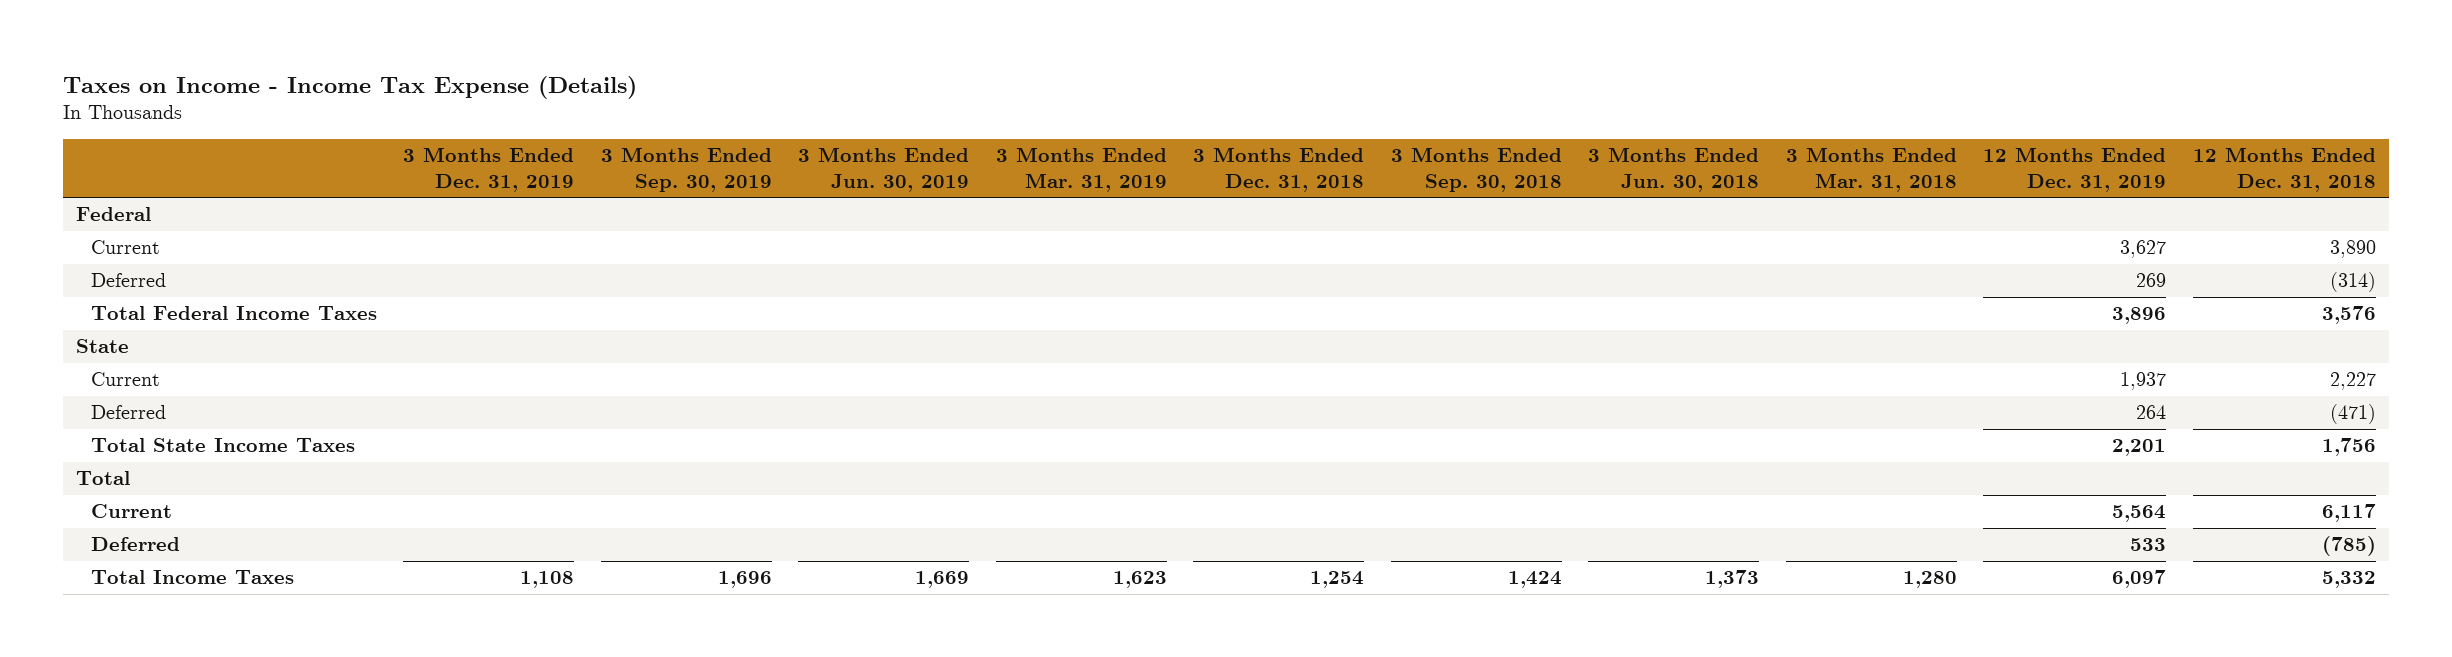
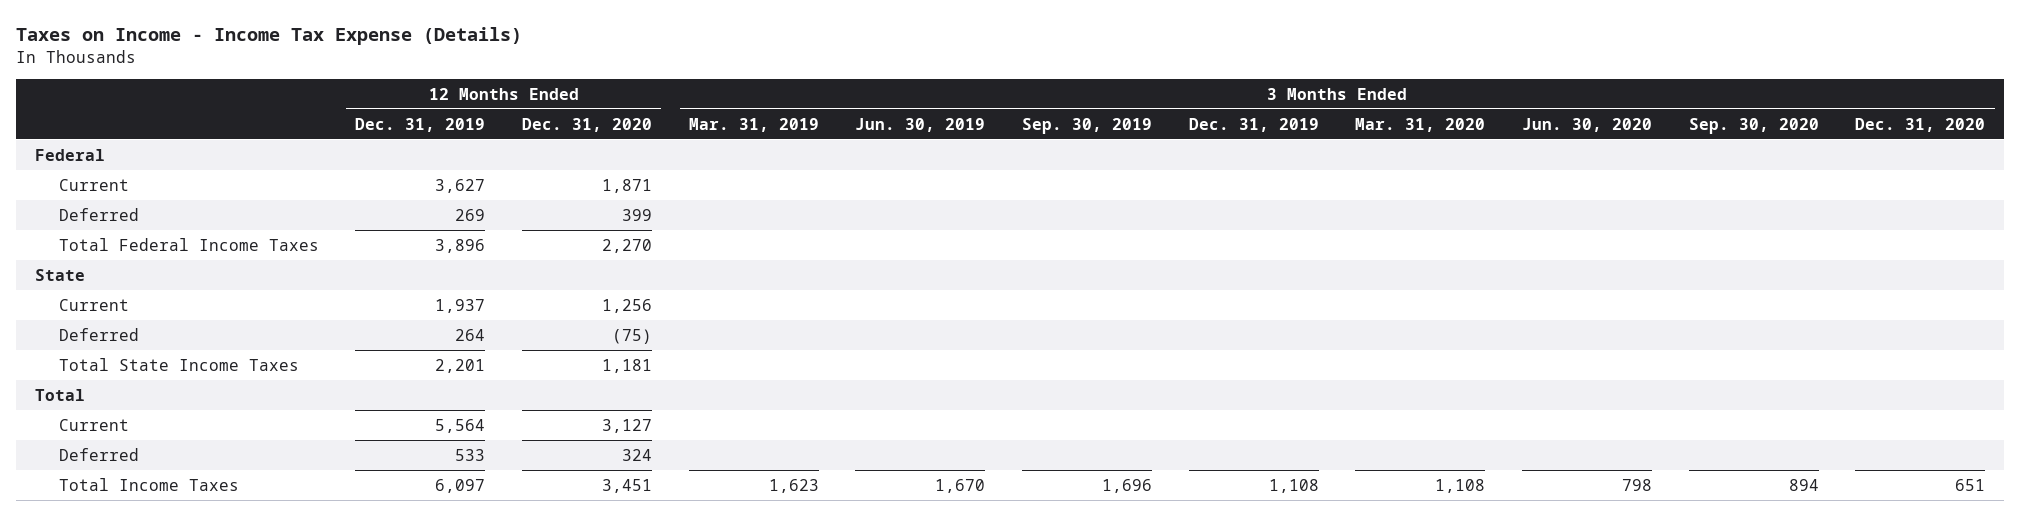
[1193,147,1365,192] 3 Months Ended Dec. 31, 2018 -> none
[1390,147,1562,192] 3 Months Ended Sep. 30, 2018 -> none
[1588,147,1760,192] 3 Months Ended Jun. 30, 2018 -> none
[1785,147,1957,192] 3 Months Ended Mar. 31, 2018 -> none
[2192,147,2376,192] 12 Months Ended Dec. 31, 2018 -> none
none -> [522,117,653,132] Dec. 31, 2020
none -> [1355,117,1486,132] Mar. 31, 2020
none -> [1522,117,1653,132] Jun. 30, 2020
none -> [1688,117,1819,134] Sep. 30, 2020
none -> [1855,117,1986,132] Dec. 31, 2020
[915,571,970,589] 1,669 -> [935,478,986,493] 1,670

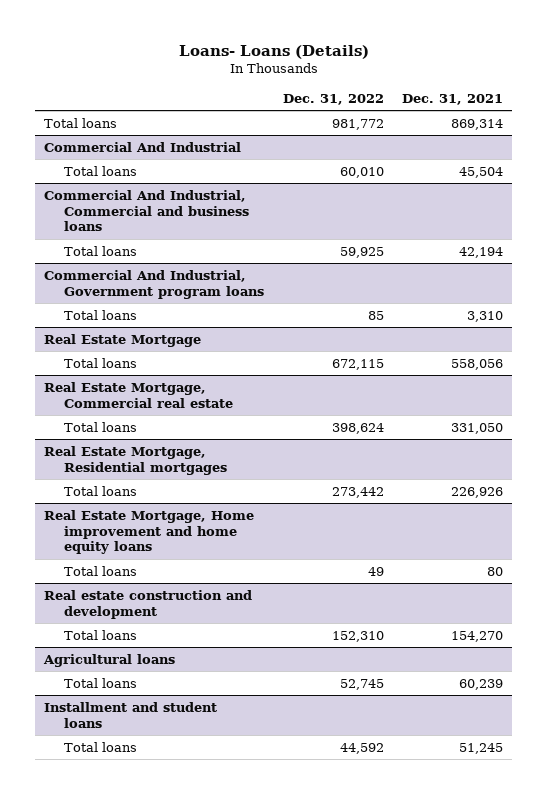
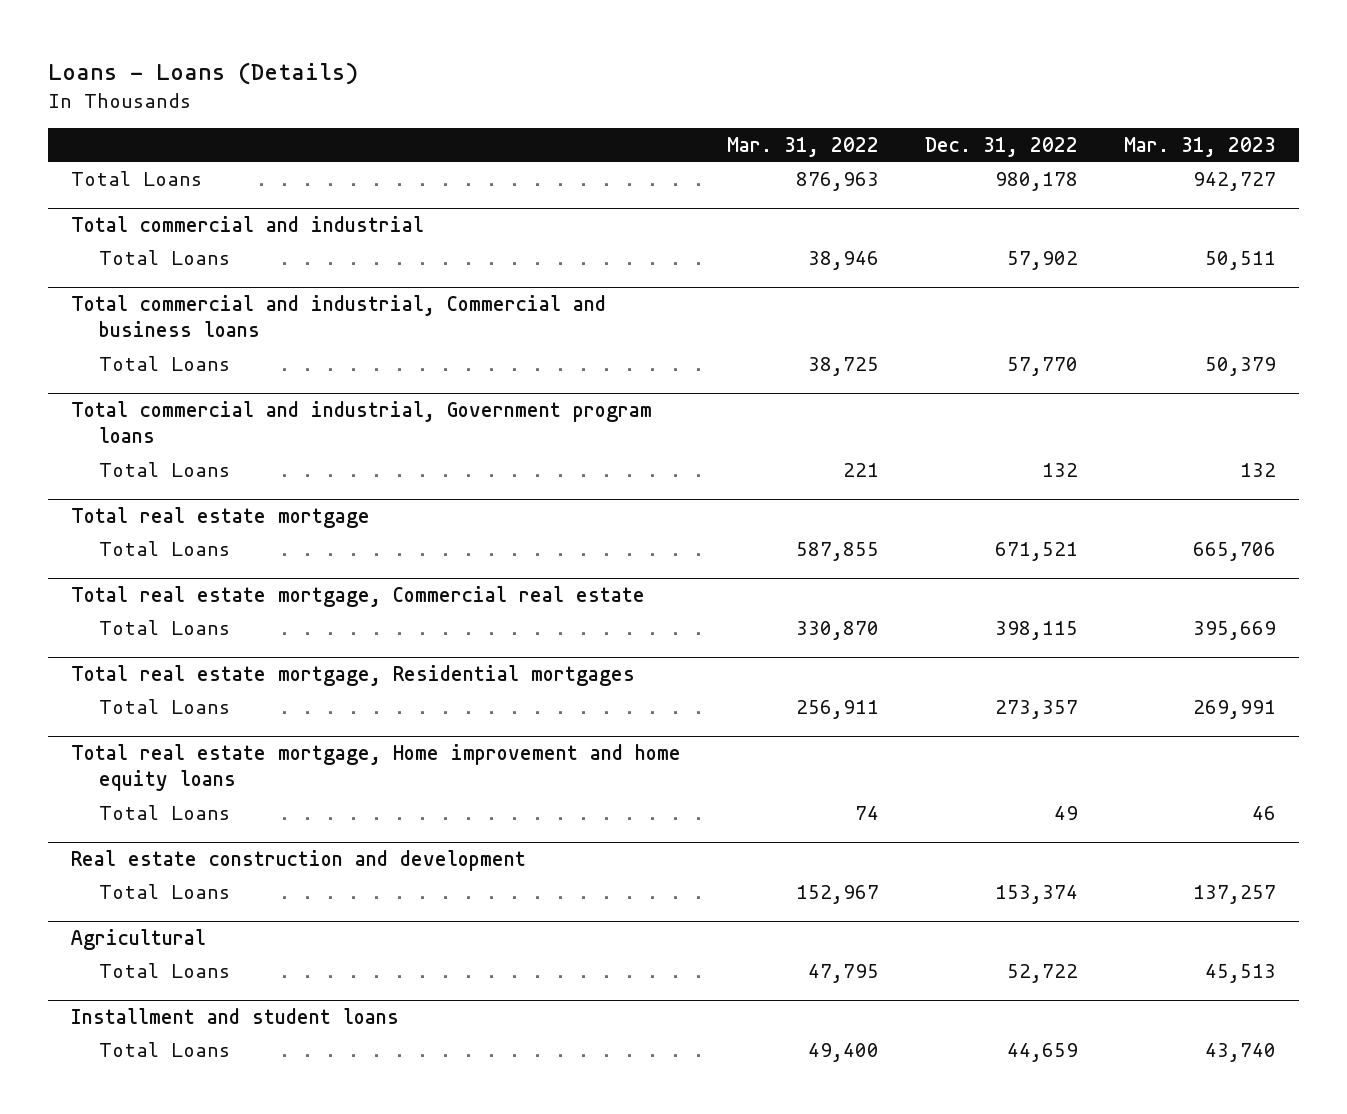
[178,44,369,59] Loans- Loans (Details) -> [48,62,359,86] Loans - Loans (Details)
[402,94,504,106] Dec. 31, 2021 -> none
none -> [727,136,880,157] Mar. 31, 2022
none -> [1123,136,1276,157] Mar. 31, 2023
[44,117,118,128] Total loans -> [71,170,203,186] Total Loans
[331,118,384,130] 981,772 -> [994,171,1078,191] 980,178
[44,141,242,152] Commercial And Industrial -> [71,215,425,232] Total commercial and industrial
[64,165,138,176] Total loans -> [98,249,230,265] Total Loans
[339,166,384,178] 60,010 -> [1006,250,1078,270] 57,902
[44,189,250,232] Commercial And Industrial, Commercial and business loans -> [71,294,607,338] Total commercial and industrial, Commercial and business loans
[64,245,138,256] Total loans -> [98,355,230,371] Total Loans
[339,246,384,258] 59,925 -> [1006,356,1078,376] 57,770
[44,269,265,299] Commercial And Industrial, Government program loans -> [71,400,653,444] Total commercial and industrial, Government program loans
[64,309,138,320] Total loans -> [98,461,230,477] Total Loans
[367,310,384,320] 85 -> [1041,462,1078,477] 132
[44,333,202,347] Real Estate Mortgage -> [71,506,371,528] Total real estate mortgage
[64,357,138,368] Total loans -> [98,540,230,556] Total Loans
[331,358,384,370] 672,115 -> [994,541,1078,561] 671,521
[44,381,234,408] Real Estate Mortgage, Commercial real estate -> [71,585,646,607] Total real estate mortgage, Commercial real estate
[64,421,138,432] Total loans -> [98,619,230,635] Total Loans
[331,422,384,434] 398,624 -> [994,620,1078,640] 398,115
[44,445,228,475] Real Estate Mortgage, Residential mortgages -> [71,664,636,686] Total real estate mortgage, Residential mortgages
[64,485,138,496] Total loans -> [98,698,230,714] Total Loans
[331,486,384,498] 273,442 -> [994,699,1078,719] 273,357
[44,509,255,555] Real Estate Mortgage, Home improvement and home equity loans -> [71,743,682,792] Total real estate mortgage, Home improvement and home equity loans
[64,565,138,576] Total loans -> [98,804,230,820] Total Loans
[64,629,138,640] Total loans -> [98,883,230,899] Total Loans
[331,630,384,642] 152,310 -> [994,884,1078,904] 153,374
[43,653,176,667] Agricultural loans -> [71,928,207,950] Agricultural
[64,677,138,688] Total loans -> [98,962,230,978] Total Loans
[339,678,384,690] 52,745 -> [1006,963,1078,983] 52,722
[64,741,138,752] Total loans -> [98,1041,230,1057] Total Loans
[339,742,384,754] 44,592 -> [1006,1042,1078,1062] 44,659

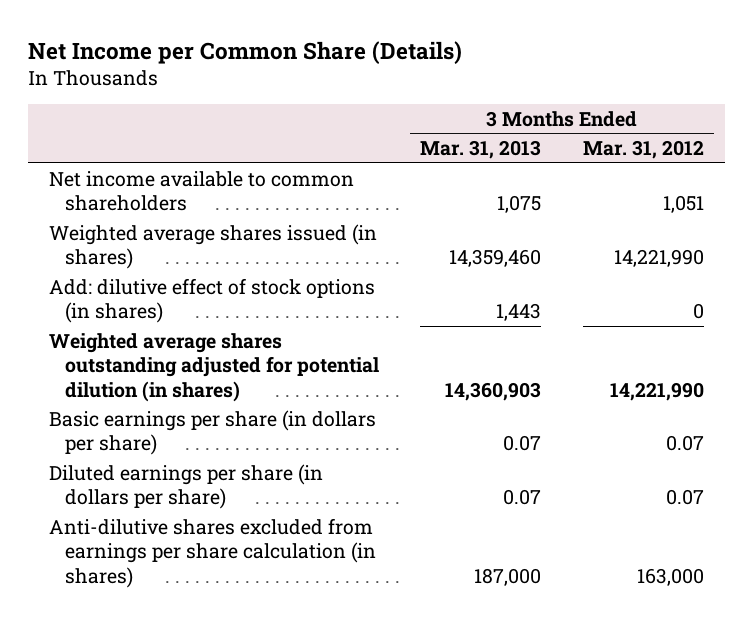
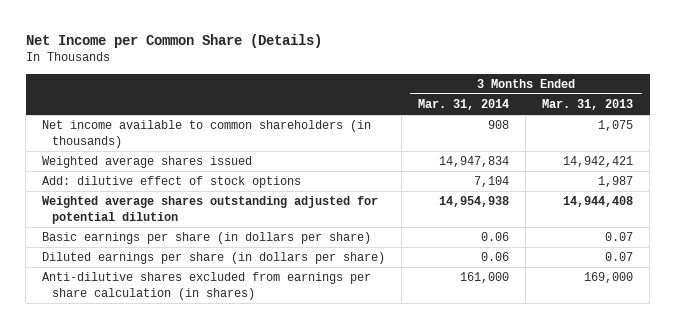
[582,140,704,160] Mar. 31, 2012 -> none
none -> [418,99,510,111] Mar. 31, 2014
[49,170,355,212] Net income available to common shareholders -> [42,120,372,148] Net income available to common shareholders (in thousands)
[49,223,378,270] Weighted average shares issued (in shares) -> [42,156,253,169] Weighted average shares issued
[449,249,542,268] 14,359,460 -> [563,156,634,168] 14,942,421
[49,277,376,324] Add: dilutive effect of stock options (in shares) -> [42,176,302,189] Add: dilutive effect of stock options
[496,303,542,322] 1,443 -> [598,176,634,188] 1,987
[49,332,380,402] Weighted average shares outstanding adjusted for potential dilution (in shares) -> [42,196,379,224] Weighted average shares outstanding adjusted for potential dilution
[445,381,542,401] 14,360,903 -> [563,196,634,208] 14,944,408
[474,567,542,586] 187,000 -> [584,272,634,284] 169,000

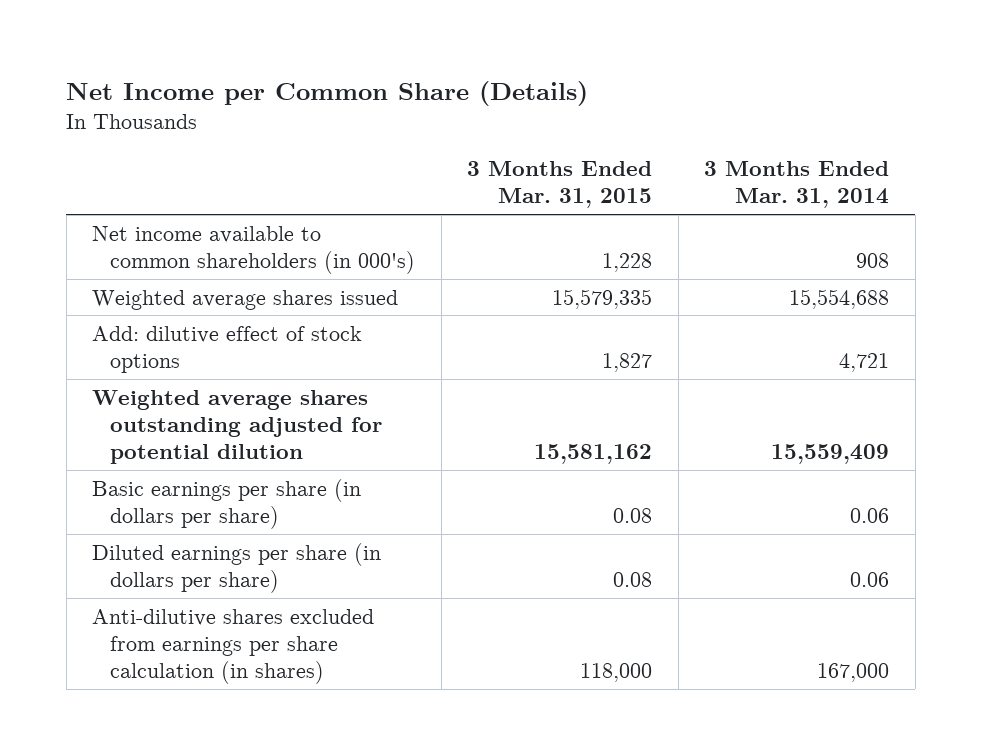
[542,99,634,111] Mar. 31, 2013 -> none
none -> [467,161,653,209] 3 Months Ended Mar. 31, 2015
[42,120,372,148] Net income available to common shareholders (in thousands) -> [92,225,416,274] Net income available to common shareholders (in 000's)
[439,156,510,168] 14,947,834 -> [789,288,890,309] 15,554,688
[474,176,510,188] 7,104 -> [839,352,890,372] 4,721
[439,196,510,208] 14,954,938 -> [771,444,890,465] 15,559,409
[460,272,510,284] 161,000 -> [817,663,890,683] 167,000

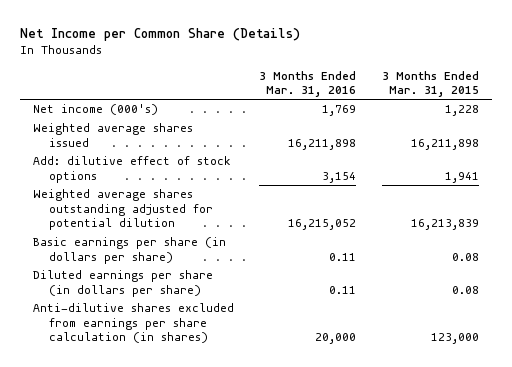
[704,161,890,209] 3 Months Ended Mar. 31, 2014 -> none
none -> [259,70,357,98] 3 Months Ended Mar. 31, 2016
[92,225,416,274] Net income available to common shareholders (in 000's) -> [32,104,158,116] Net income (000's)
[552,288,653,309] 15,579,335 -> [410,138,479,150] 16,211,898
[602,352,653,372] 1,827 -> [444,171,479,183] 1,941
[534,444,653,465] 15,581,162 -> [410,219,479,231] 16,213,839
[580,663,653,683] 118,000 -> [430,333,479,345] 123,000

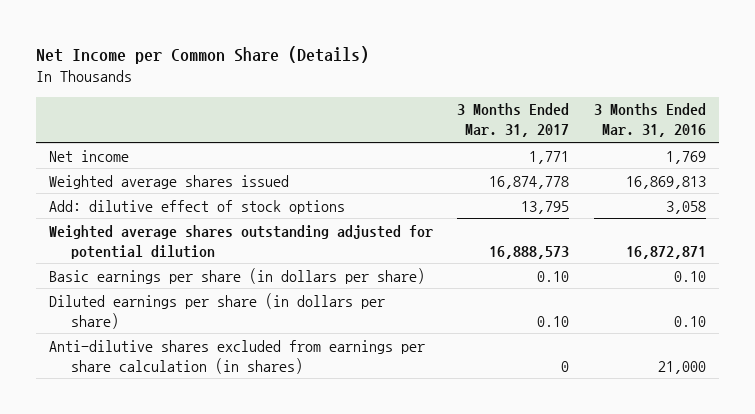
[381,70,479,98] 3 Months Ended Mar. 31, 2015 -> none
none -> [457,103,570,138] 3 Months Ended Mar. 31, 2017
[32,104,158,116] Net income (000's) -> [48,149,129,162] Net income
[288,138,357,150] 16,211,898 -> [626,175,707,189] 16,869,813
[322,171,357,183] 3,154 -> [666,200,707,214] 3,058
[288,219,357,231] 16,215,052 -> [626,245,707,259] 16,872,871
[329,252,357,261] 0.11 -> [674,270,707,282] 0.10
[329,285,357,294] 0.11 -> [674,315,707,327] 0.10
[315,333,357,345] 20,000 -> [658,360,707,374] 21,000

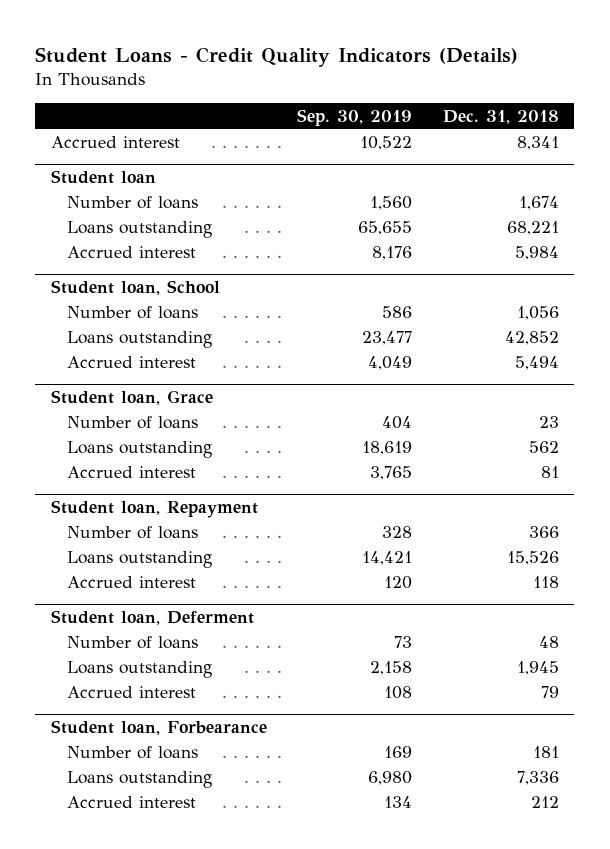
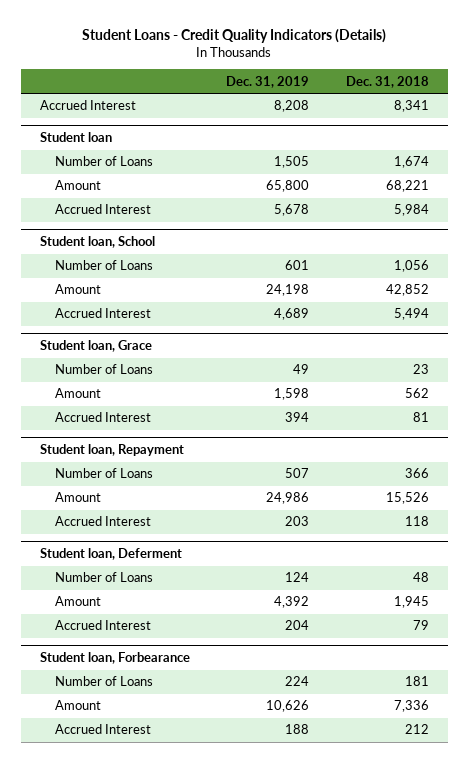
[297,108,413,126] Sep. 30, 2019 -> none
none -> [226,75,310,88] Dec. 31, 2019
[50,135,180,148] Accrued interest -> [39,100,136,111] Accrued Interest
[67,195,199,209] Number of loans -> [55,156,154,167] Number of Loans
[67,220,213,238] Loans outstanding -> [55,180,102,191] Amount
[67,245,197,258] Accrued interest -> [55,204,152,215] Accrued Interest
[67,305,199,319] Number of loans -> [55,260,154,271] Number of Loans
[67,330,213,348] Loans outstanding -> [55,284,102,295] Amount
[67,355,197,368] Accrued interest -> [55,308,152,319] Accrued Interest
[67,415,199,429] Number of loans -> [55,364,154,375] Number of Loans
[67,440,213,458] Loans outstanding -> [55,388,102,399] Amount
[67,465,197,478] Accrued interest -> [55,412,152,423] Accrued Interest
[67,525,199,539] Number of loans -> [55,468,154,479] Number of Loans
[67,550,213,568] Loans outstanding -> [55,492,102,503] Amount
[67,575,197,588] Accrued interest -> [55,516,152,527] Accrued Interest
[67,635,199,649] Number of loans -> [55,572,154,583] Number of Loans
[67,660,213,678] Loans outstanding -> [55,596,102,607] Amount
[67,685,197,698] Accrued interest -> [55,620,152,631] Accrued Interest
[67,745,199,759] Number of loans -> [55,676,154,687] Number of Loans
[67,770,213,788] Loans outstanding -> [55,700,102,711] Amount
[67,795,197,808] Accrued interest -> [55,724,152,735] Accrued Interest

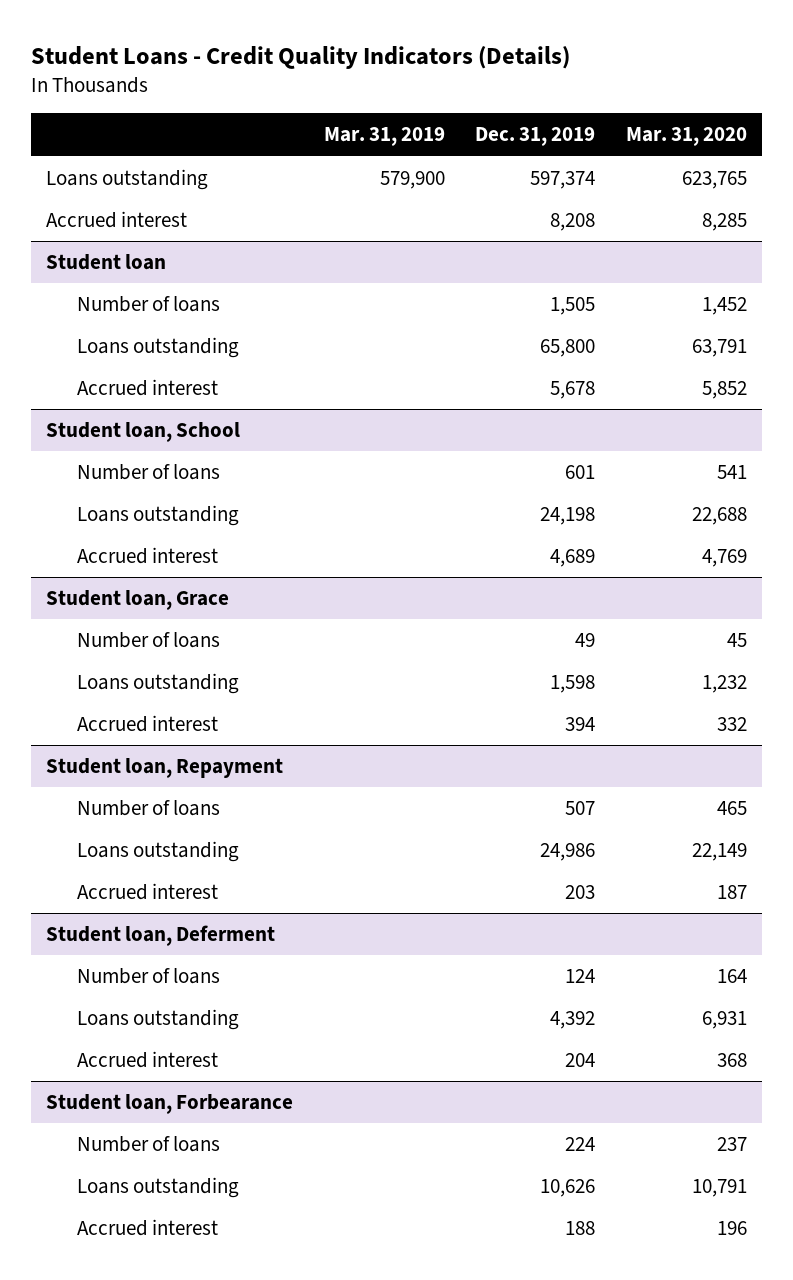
[346,75,430,88] Dec. 31, 2018 -> none
none -> [323,127,445,147] Mar. 31, 2019
none -> [625,127,747,147] Mar. 31, 2020
none -> [46,169,209,191] Loans outstanding
[39,100,136,111] Accrued Interest -> [46,211,188,229] Accrued interest
[55,156,154,167] Number of Loans -> [76,296,220,313] Number of loans
[55,180,102,191] Amount -> [76,337,239,359] Loans outstanding
[55,204,152,215] Accrued Interest -> [76,379,218,397] Accrued interest
[55,260,154,271] Number of Loans -> [76,464,220,481] Number of loans
[55,284,102,295] Amount -> [76,505,239,527] Loans outstanding
[55,308,152,319] Accrued Interest -> [76,547,218,565] Accrued interest
[55,364,154,375] Number of Loans -> [76,632,220,649] Number of loans
[55,388,102,399] Amount -> [76,673,239,695] Loans outstanding
[55,412,152,423] Accrued Interest -> [76,715,218,733] Accrued interest
[55,468,154,479] Number of Loans -> [76,800,220,817] Number of loans
[55,492,102,503] Amount -> [76,841,239,863] Loans outstanding
[55,516,152,527] Accrued Interest -> [76,883,218,901] Accrued interest
[55,572,154,583] Number of Loans -> [76,968,220,985] Number of loans
[55,596,102,607] Amount -> [76,1009,239,1031] Loans outstanding
[55,620,152,631] Accrued Interest -> [76,1051,218,1069] Accrued interest
[55,676,154,687] Number of Loans -> [76,1136,220,1153] Number of loans
[55,700,102,711] Amount -> [76,1177,239,1199] Loans outstanding
[55,724,152,735] Accrued Interest -> [76,1219,218,1237] Accrued interest

